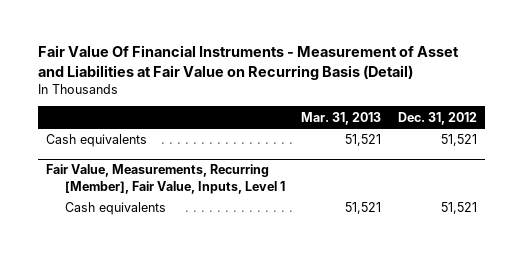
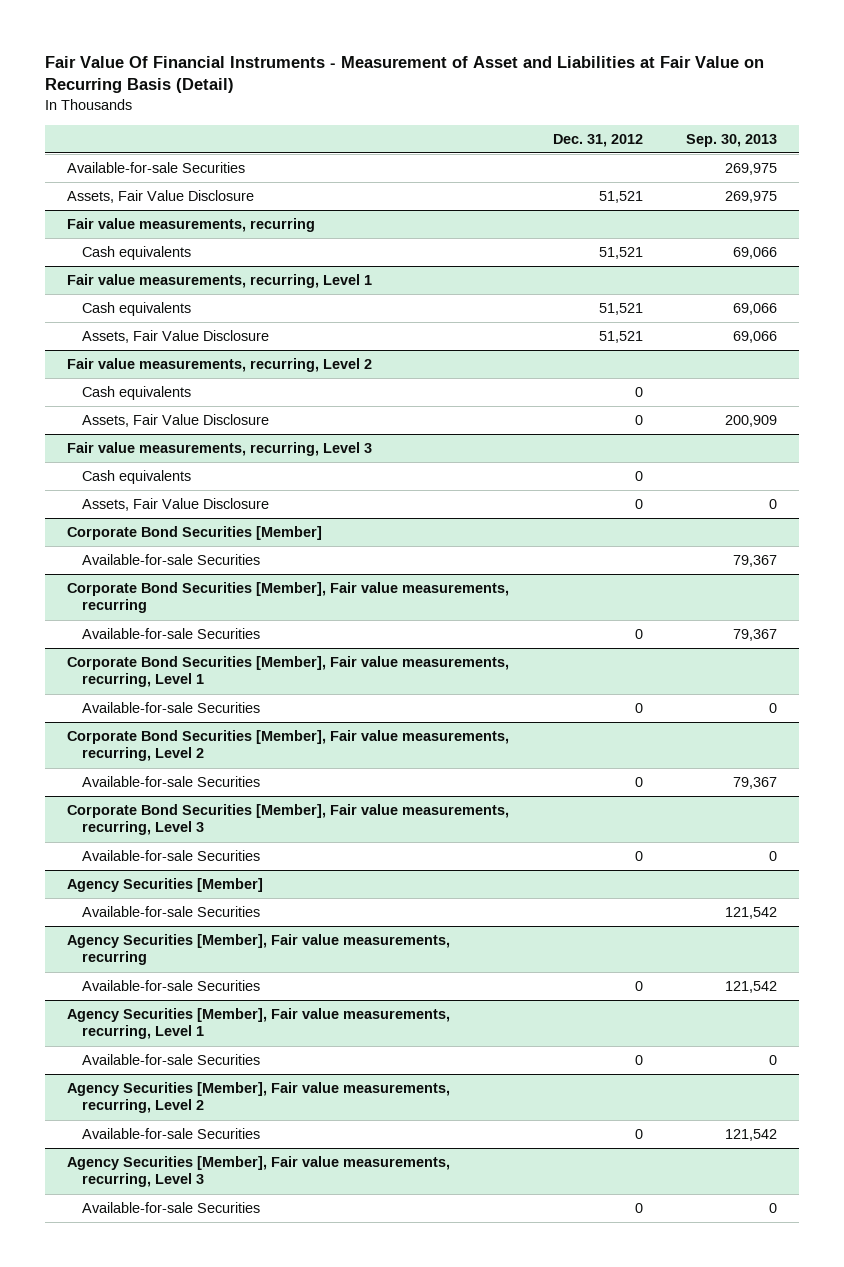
[301,111,382,125] Mar. 31, 2013 -> none
none -> [685,133,777,147] Sep. 30, 2013
none -> [67,162,246,174] Available-for-sale Securities
none -> [67,190,255,204] Assets, Fair Value Disclosure
none -> [67,218,316,233] Fair value measurements, recurring
[46,164,285,194] Fair Value, Measurements, Recurring [Member], Fair Value, Inputs, Level 1 -> [67,274,373,289] Fair value measurements, recurring, Level 1
none -> [82,330,270,344] Assets, Fair Value Disclosure
none -> [67,358,373,373] Fair value measurements, recurring, Level 2
none -> [82,386,192,401] Cash equivalents
none -> [82,414,270,428] Assets, Fair Value Disclosure
none -> [67,442,373,457] Fair value measurements, recurring, Level 3
none -> [82,470,192,485] Cash equivalents
none -> [82,498,270,512] Assets, Fair Value Disclosure
none -> [67,526,323,541] Corporate Bond Securities [Member]
none -> [82,554,261,566] Available-for-sale Securities
none -> [67,582,510,614] Corporate Bond Securities [Member], Fair value measurements, recurring
none -> [82,628,261,640] Available-for-sale Securities
none -> [67,656,510,688] Corporate Bond Securities [Member], Fair value measurements, recurring, Level 1
none -> [82,702,261,714] Available-for-sale Securities
none -> [67,730,510,762] Corporate Bond Securities [Member], Fair value measurements, recurring, Level 2
none -> [82,776,261,788] Available-for-sale Securities
none -> [67,804,510,836] Corporate Bond Securities [Member], Fair value measurements, recurring, Level 3
none -> [82,850,261,862] Available-for-sale Securities
none -> [67,878,264,893] Agency Securities [Member]
none -> [82,906,261,918] Available-for-sale Securities
none -> [67,934,451,966] Agency Securities [Member], Fair value measurements, recurring
none -> [82,980,261,992] Available-for-sale Securities
none -> [67,1008,451,1040] Agency Securities [Member], Fair value measurements, recurring, Level 1
none -> [82,1054,261,1066] Available-for-sale Securities
none -> [67,1082,451,1114] Agency Securities [Member], Fair value measurements, recurring, Level 2
none -> [82,1128,261,1140] Available-for-sale Securities
none -> [67,1156,451,1188] Agency Securities [Member], Fair value measurements, recurring, Level 3
none -> [82,1202,261,1214] Available-for-sale Securities

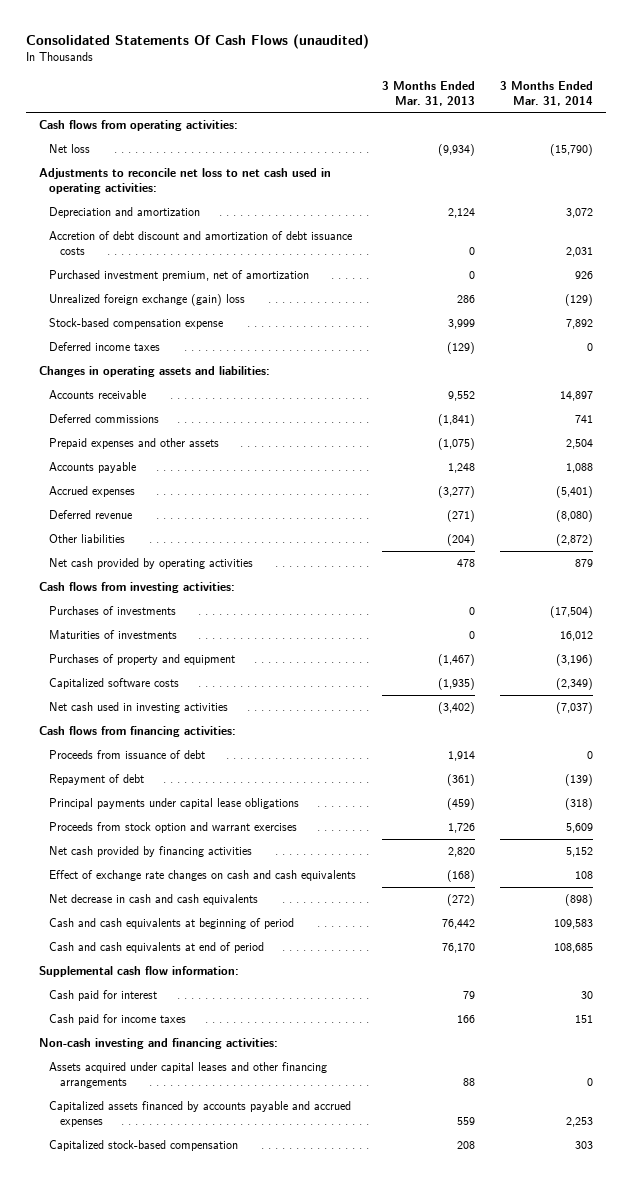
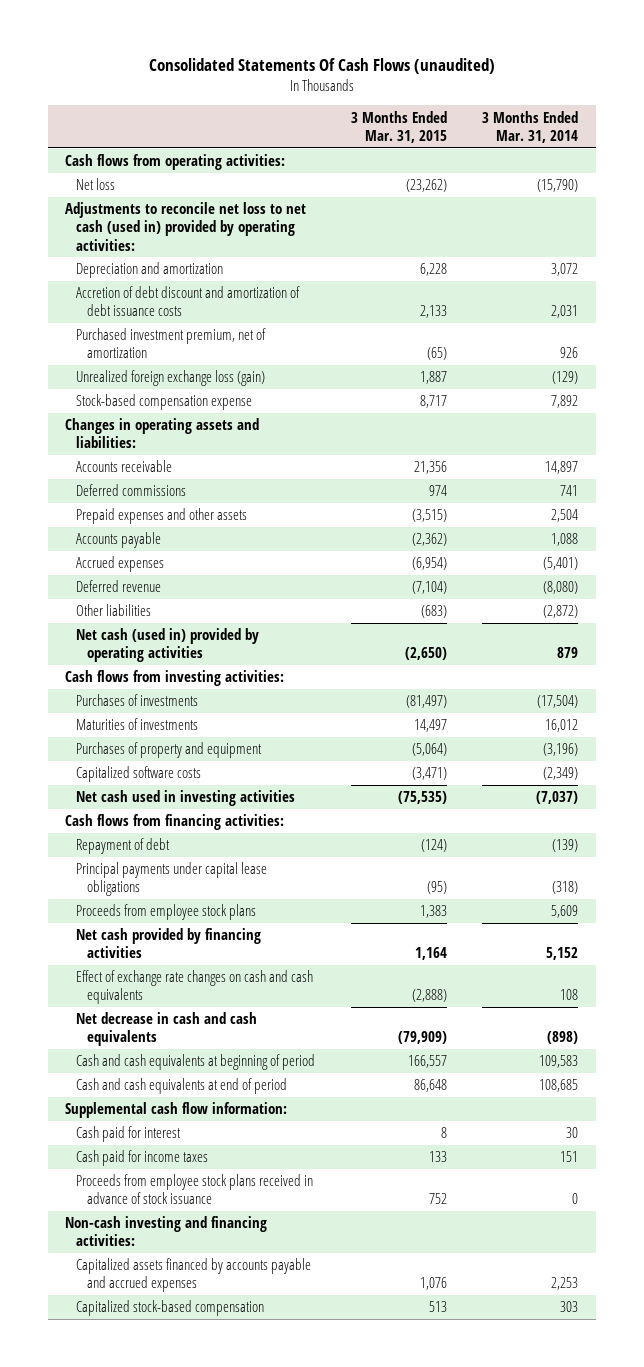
[381,80,475,106] 3 Months Ended Mar. 31, 2013 -> none
none -> [350,110,447,143] 3 Months Ended Mar. 31, 2015
[38,168,331,195] Adjustments to reconcile net loss to net cash used in operating activities: -> [65,202,307,251] Adjustments to reconcile net loss to net cash (used in) provided by operating activities:
[49,294,246,307] Unrealized foreign exchange (gain) loss -> [76,370,266,387] Unrealized foreign exchange loss (gain)
[49,342,161,352] Deferred income taxes -> none
[49,558,254,570] Net cash provided by operating activities -> [76,628,260,663] Net cash (used in) provided by operating activities
[49,750,206,760] Proceeds from issuance of debt -> none
[49,822,298,834] Proceeds from stock option and warrant exercises -> [76,904,257,921] Proceeds from employee stock plans
none -> [76,1174,314,1205] Proceeds from employee stock plans received in advance of stock issuance
[49,1062,328,1089] Assets acquired under capital leases and other financing arrangements -> none

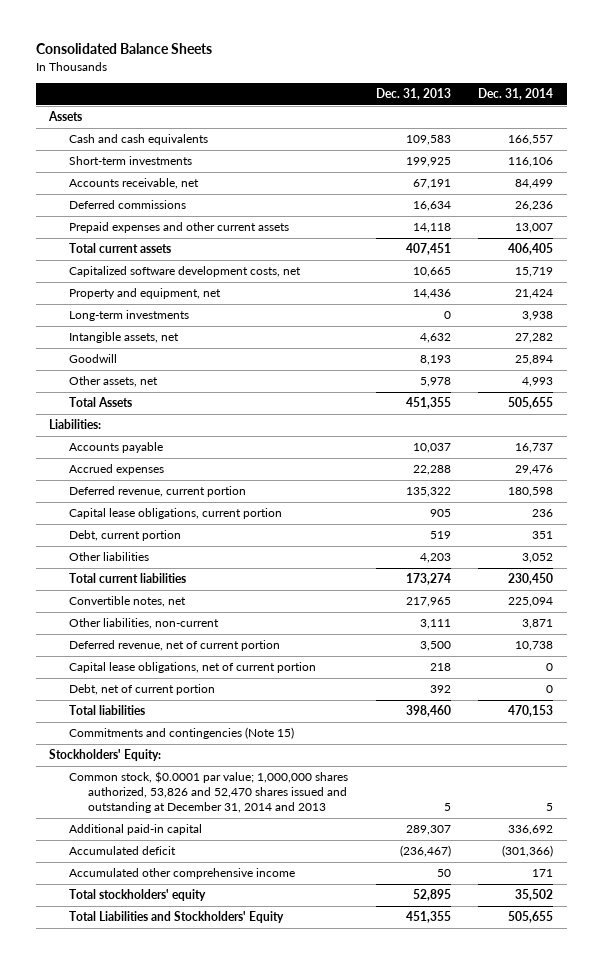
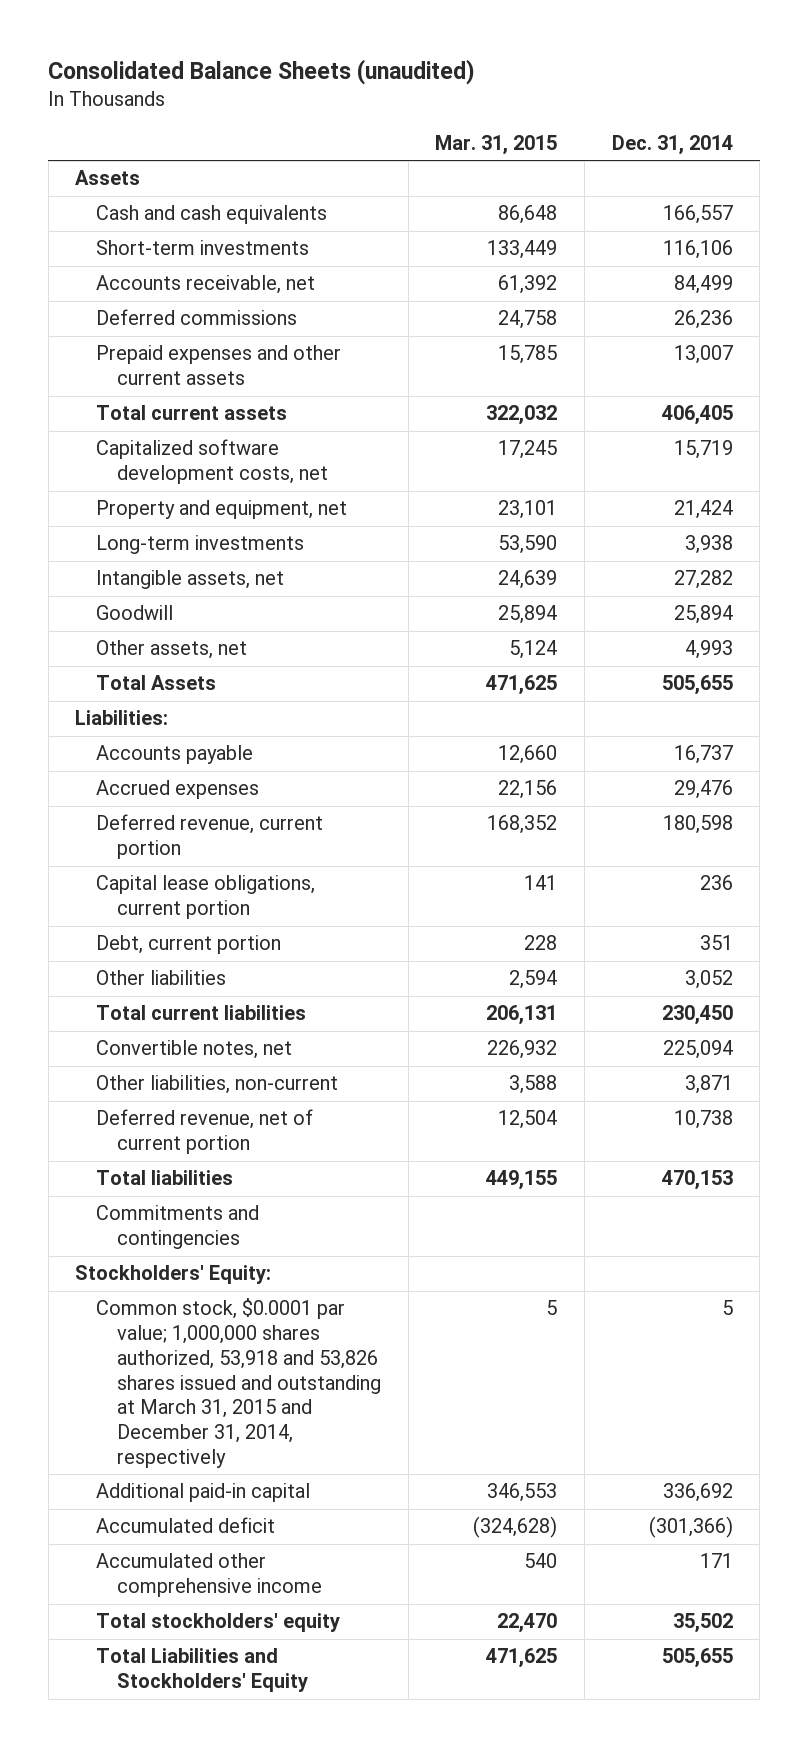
[35,43,212,55] Consolidated Balance Sheets -> [48,58,476,85] Consolidated Balance Sheets (unaudited)
[375,87,451,100] Dec. 31, 2013 -> none
none -> [435,134,558,155] Mar. 31, 2015
[68,662,316,674] Capital lease obligations, net of current portion -> none
[68,684,215,696] Debt, net of current portion -> none
[68,727,294,740] Commitments and contingencies (Note 15) -> [96,1205,260,1250] Commitments and contingencies
[68,771,348,814] Common stock, $0.0001 par value; 1,000,000 shares authorized, 53,826 and 52,470 shares issued and outstanding at December 31, 2014 and 2013 -> [96,1298,382,1468] Common stock, $0.0001 par value; 1,000,000 shares authorized, 53,918 and 53,826 shares issued and outstanding at March 31, 2015 and December 31, 2014, respectively

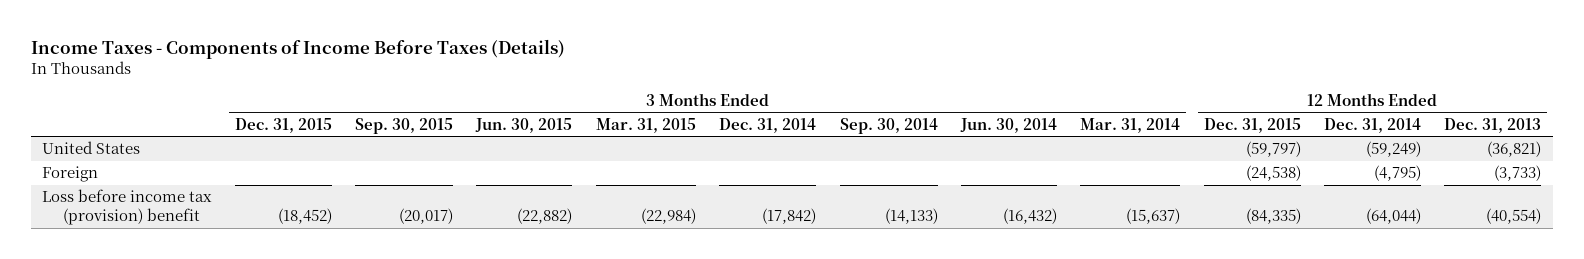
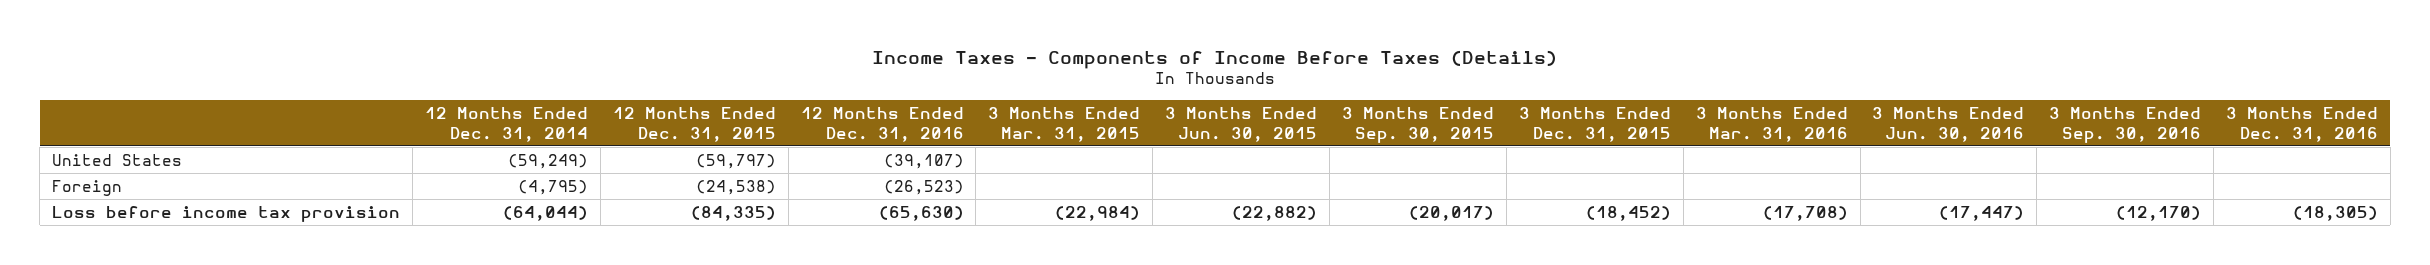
[719,117,817,133] Dec. 31, 2014 -> none
[839,117,938,134] Sep. 30, 2014 -> none
[959,117,1057,133] Jun. 30, 2014 -> none
[1080,117,1181,133] Mar. 31, 2014 -> none
[1444,117,1542,133] Dec. 31, 2013 -> none
none -> [800,106,964,142] 12 Months Ended Dec. 31, 2016
none -> [1695,106,1848,142] 3 Months Ended Mar. 31, 2016
none -> [1872,106,2025,142] 3 Months Ended Jun. 30, 2016
none -> [2049,106,2202,143] 3 Months Ended Sep. 30, 2016
none -> [2226,106,2379,142] 3 Months Ended Dec. 31, 2016
[42,189,213,226] Loss before income tax (provision) benefit -> [52,205,401,222] Loss before income tax provision

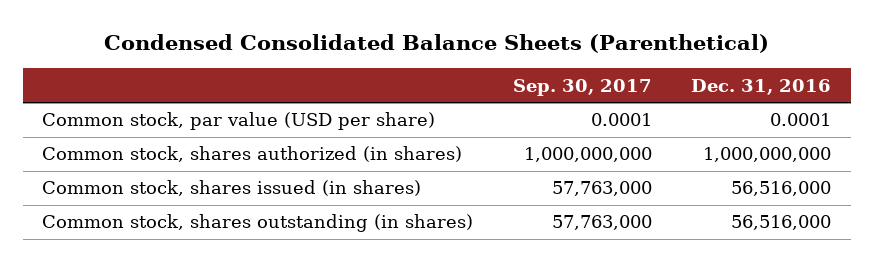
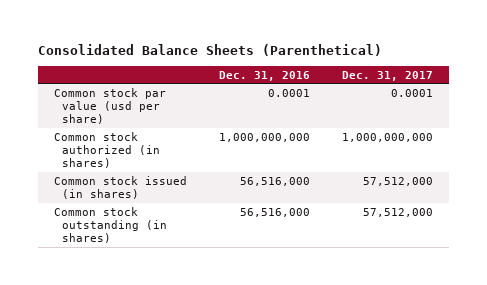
[103,34,769,54] Condensed Consolidated Balance Sheets (Parenthetical) -> [37,43,382,56] Consolidated Balance Sheets (Parenthetical)
[512,78,652,96] Sep. 30, 2017 -> none
none -> [342,70,434,81] Dec. 31, 2017
[42,112,436,131] Common stock, par value (USD per share) -> [53,87,166,125] Common stock par value (usd per share)
[42,146,463,163] Common stock, shares authorized (in shares) -> [53,131,161,169] Common stock authorized (in shares)
[42,180,422,197] Common stock, shares issued (in shares) -> [53,175,187,199] Common stock issued (in shares)
[42,214,474,233] Common stock, shares outstanding (in shares) -> [53,206,168,244] Common stock outstanding (in shares)

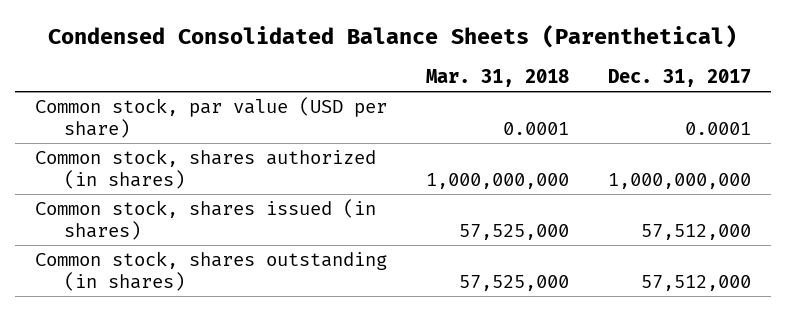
[37,43,382,56] Consolidated Balance Sheets (Parenthetical) -> [47,25,737,49] Condensed Consolidated Balance Sheets (Parenthetical)
[218,70,310,81] Dec. 31, 2016 -> none
none -> [425,69,569,88] Mar. 31, 2018
[53,87,166,125] Common stock par value (usd per share) -> [34,96,387,139] Common stock, par value (USD per share)
[53,131,161,169] Common stock authorized (in shares) -> [34,148,376,190] Common stock, shares authorized (in shares)
[53,175,187,199] Common stock issued (in shares) -> [34,198,376,241] Common stock, shares issued (in shares)
[53,206,168,244] Common stock outstanding (in shares) -> [34,250,387,292] Common stock, shares outstanding (in shares)

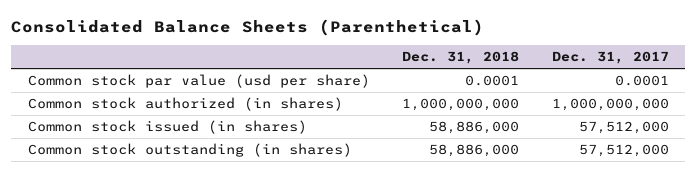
[47,25,737,49] Condensed Consolidated Balance Sheets (Parenthetical) -> [11,18,485,36] Consolidated Balance Sheets (Parenthetical)
[425,69,569,88] Mar. 31, 2018 -> none
none -> [402,51,520,65] Dec. 31, 2018
[34,96,387,139] Common stock, par value (USD per share) -> [27,74,370,89] Common stock par value (usd per share)
[34,148,376,190] Common stock, shares authorized (in shares) -> [27,97,343,112] Common stock authorized (in shares)
[34,198,376,241] Common stock, shares issued (in shares) -> [27,120,307,135] Common stock issued (in shares)
[34,250,387,292] Common stock, shares outstanding (in shares) -> [27,143,352,158] Common stock outstanding (in shares)

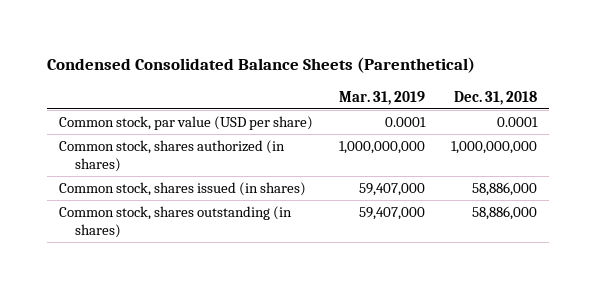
[11,18,485,36] Consolidated Balance Sheets (Parenthetical) -> [46,56,475,73] Condensed Consolidated Balance Sheets (Parenthetical)
[551,51,669,65] Dec. 31, 2017 -> none
none -> [338,90,425,105] Mar. 31, 2019
[27,74,370,89] Common stock par value (usd per share) -> [59,116,314,131] Common stock, par value (USD per share)
[27,97,343,112] Common stock authorized (in shares) -> [59,140,286,172] Common stock, shares authorized (in shares)
[27,120,307,135] Common stock issued (in shares) -> [59,182,307,197] Common stock, shares issued (in shares)
[27,143,352,158] Common stock outstanding (in shares) -> [59,206,293,238] Common stock, shares outstanding (in shares)

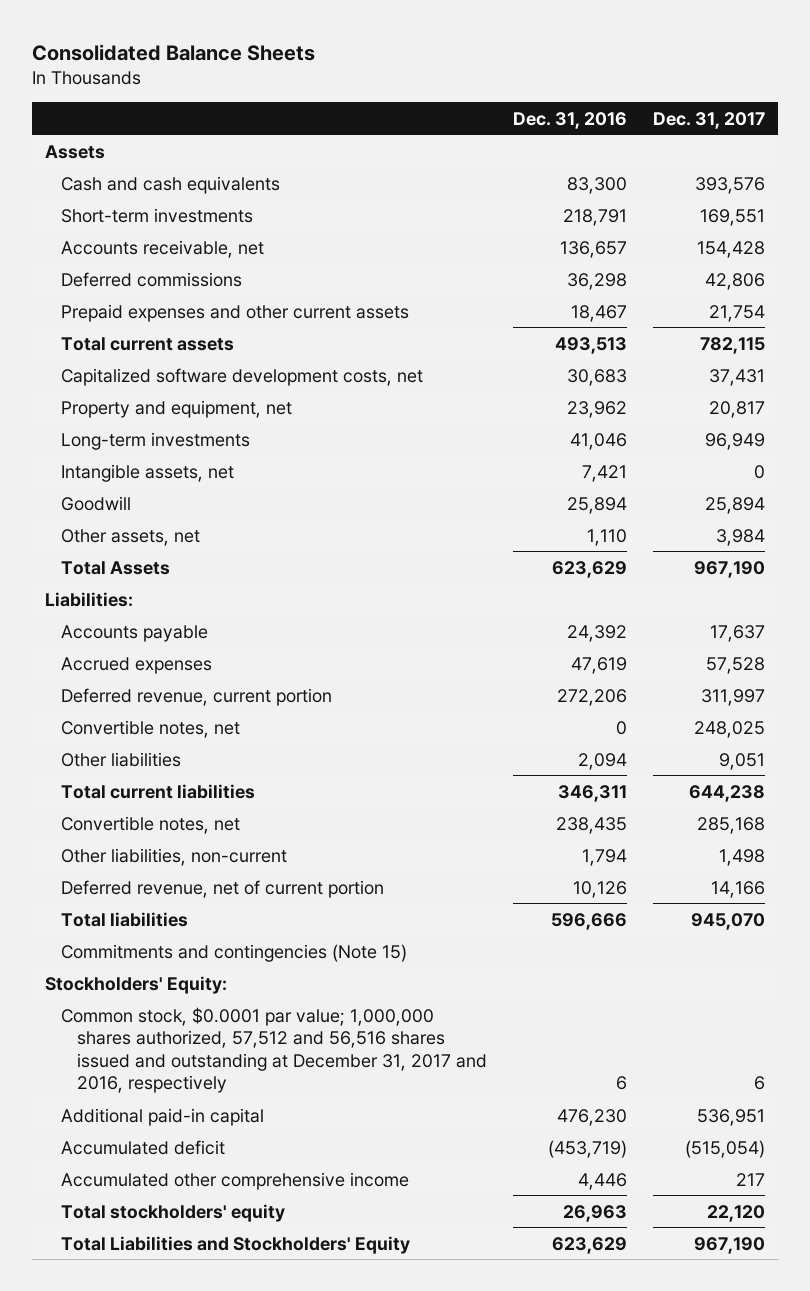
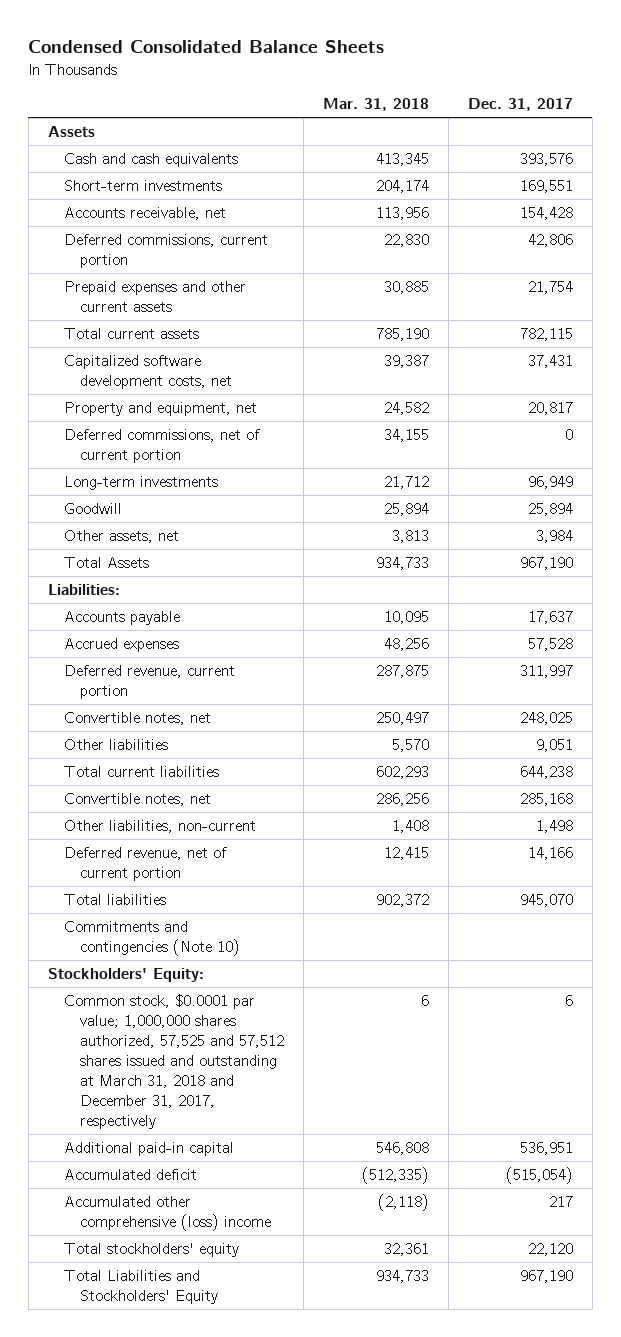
[32,43,316,61] Consolidated Balance Sheets -> [28,40,385,54] Condensed Consolidated Balance Sheets
[512,111,627,129] Dec. 31, 2016 -> none
none -> [323,98,430,112] Mar. 31, 2018
[61,271,243,287] Deferred commissions -> [64,233,269,268] Deferred commissions, current portion
none -> [64,428,261,463] Deferred commissions, net of current portion
[61,463,235,482] Intangible assets, net -> none
[61,943,408,962] Commitments and contingencies (Note 15) -> [64,920,241,956] Commitments and contingencies (Note 10)
[61,1006,488,1094] Common stock, $0.0001 par value; 1,000,000 shares authorized, 57,512 and 56,516 shares issued and outstanding at December 31, 2017 and 2016, respectively -> [64,993,285,1129] Common stock, $0.0001 par value; 1,000,000 shares authorized, 57,525 and 57,512 shares issued and outstanding at March 31, 2018 and December 31, 2017, respectively
[61,1171,410,1190] Accumulated other comprehensive income -> [64,1195,272,1231] Accumulated other comprehensive (loss) income

